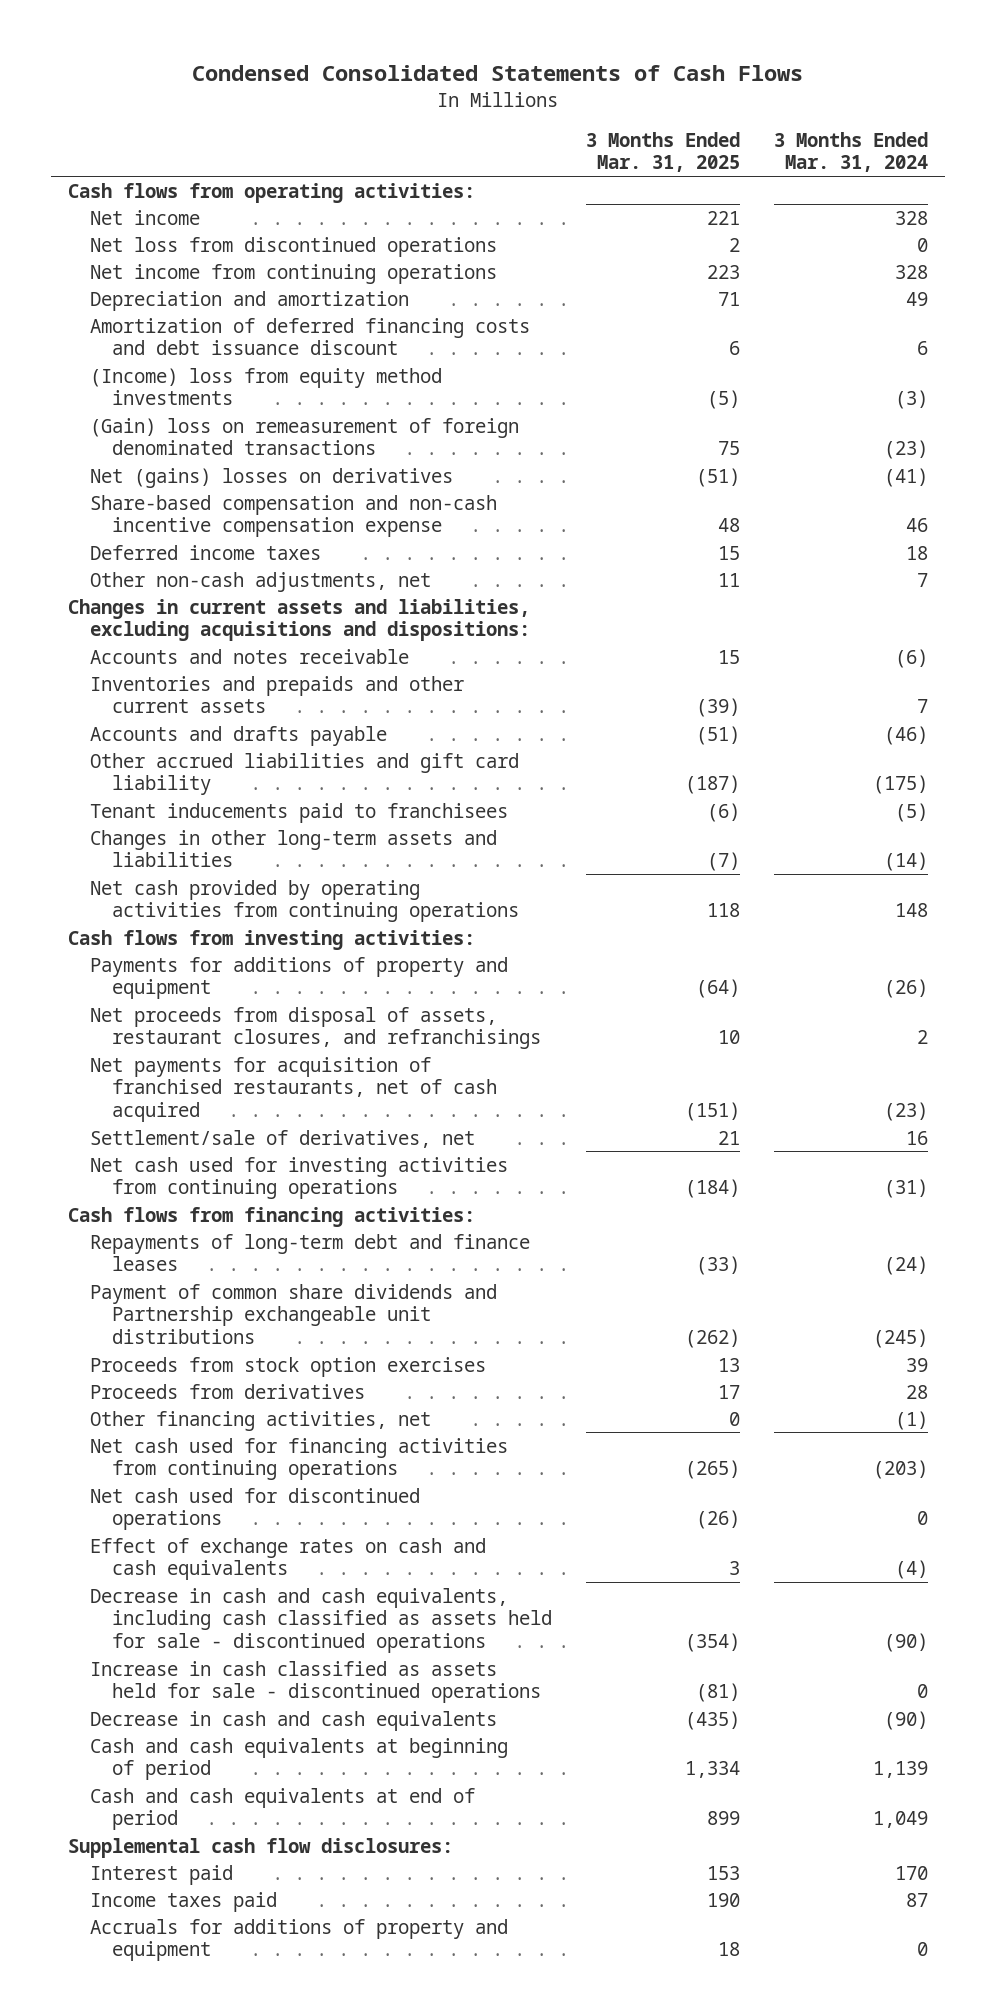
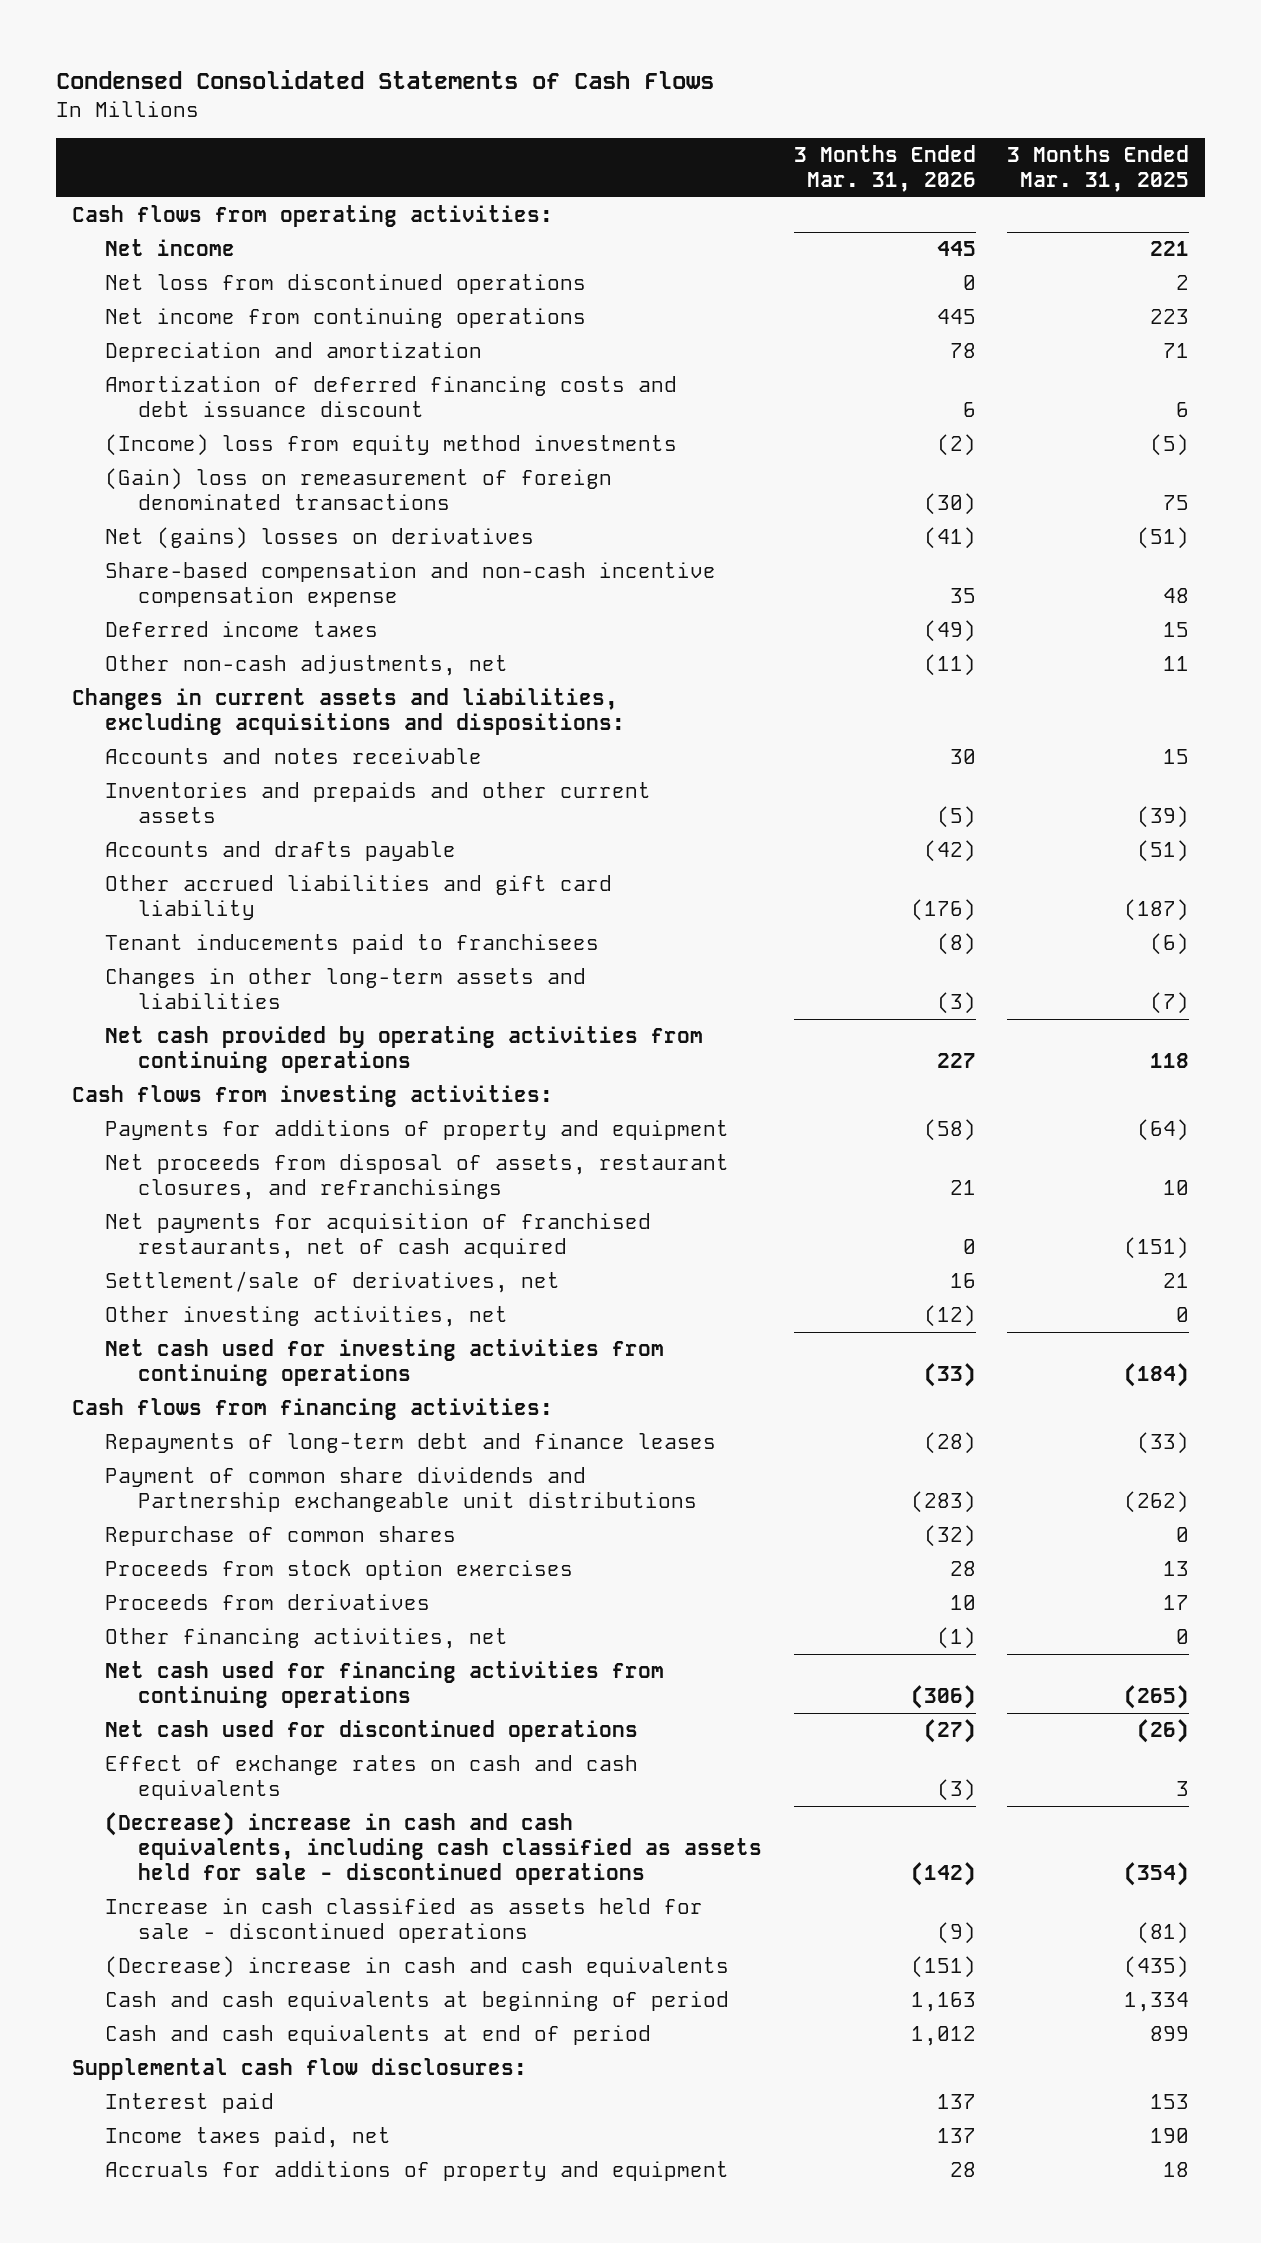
[773,131,928,173] 3 Months Ended Mar. 31, 2024 -> none
none -> [793,145,976,193] 3 Months Ended Mar. 31, 2026
none -> [104,1306,508,1328] Other investing activities, net
none -> [104,1526,456,1547] Repurchase of common shares
[90,1587,552,1654] Decrease in cash and cash equivalents, including cash classified as assets held for sale - discontinued operations -> [104,1812,762,1886] (Decrease) increase in cash and cash equivalents, including cash classified as assets held for sale - discontinued operations
[90,1710,498,1731] Decrease in cash and cash equivalents -> [104,1956,729,1979] (Decrease) increase in cash and cash equivalents
[90,1891,278,1912] Income taxes paid -> [104,2127,391,2149] Income taxes paid, net

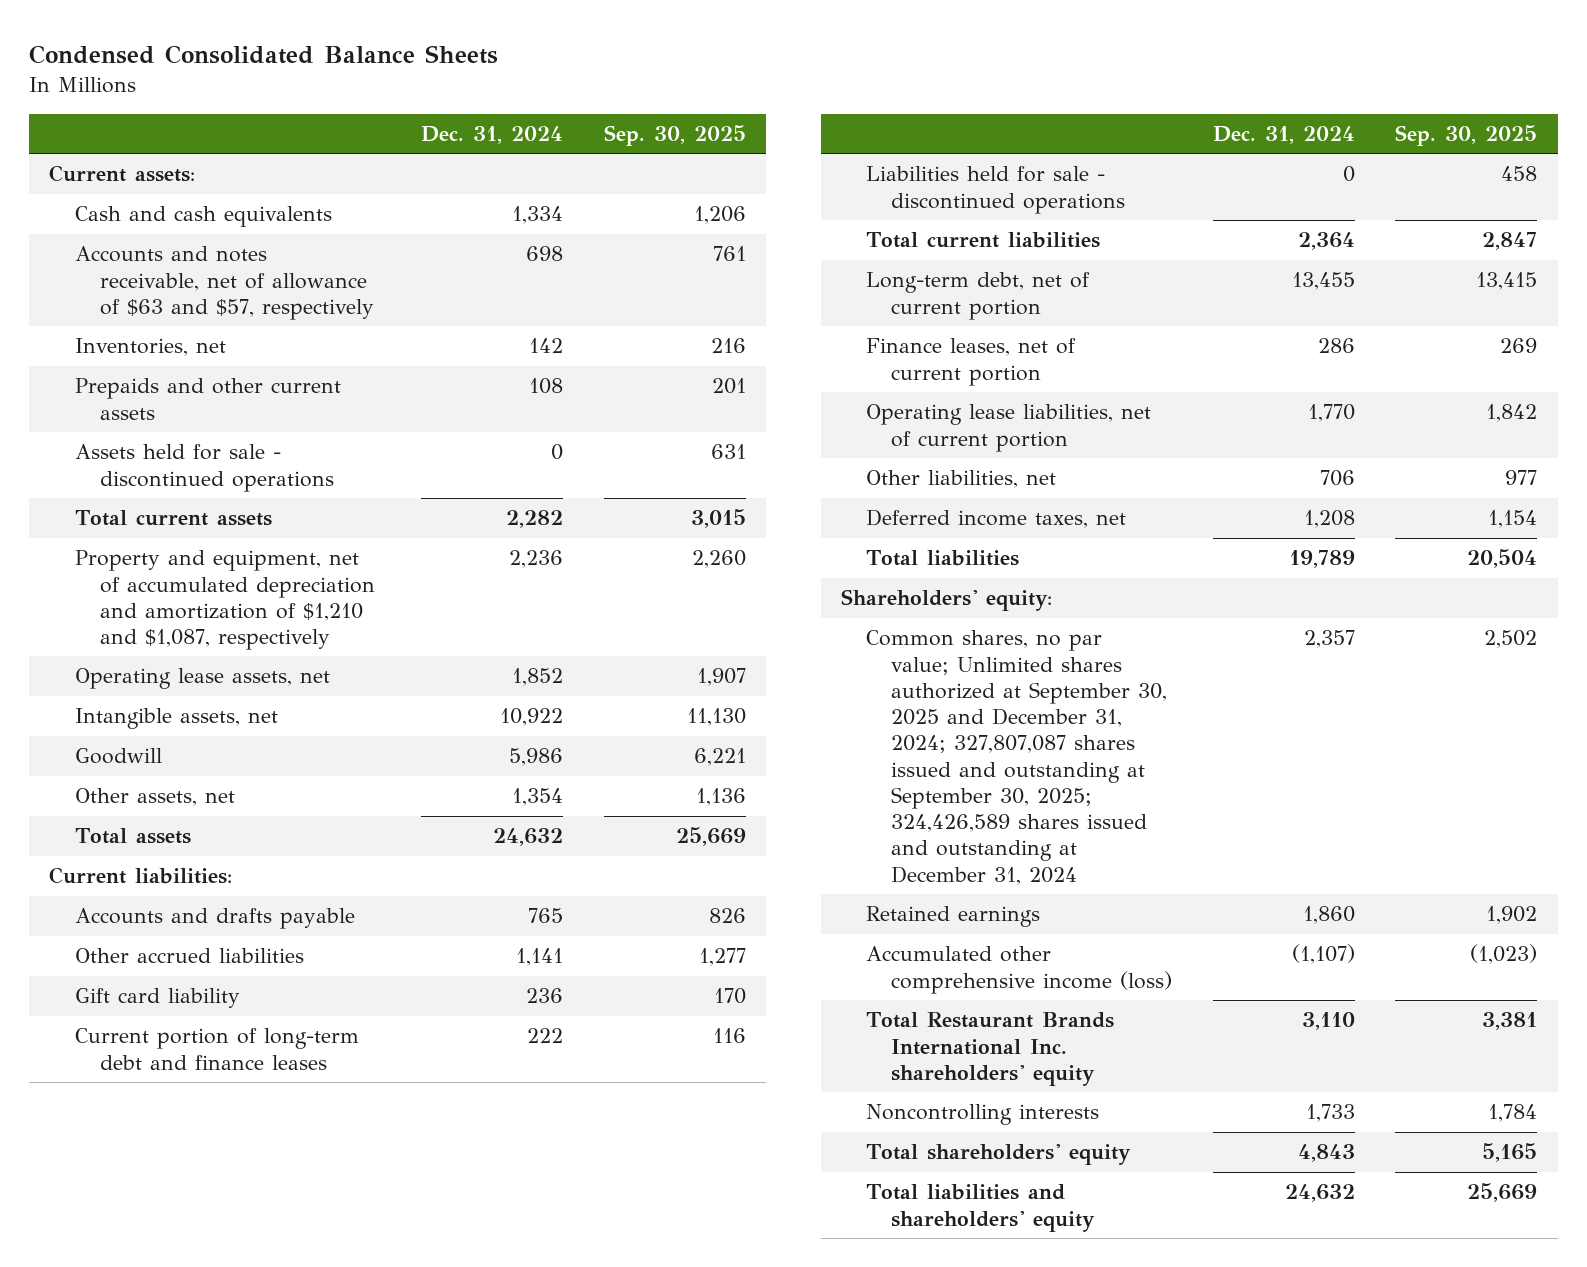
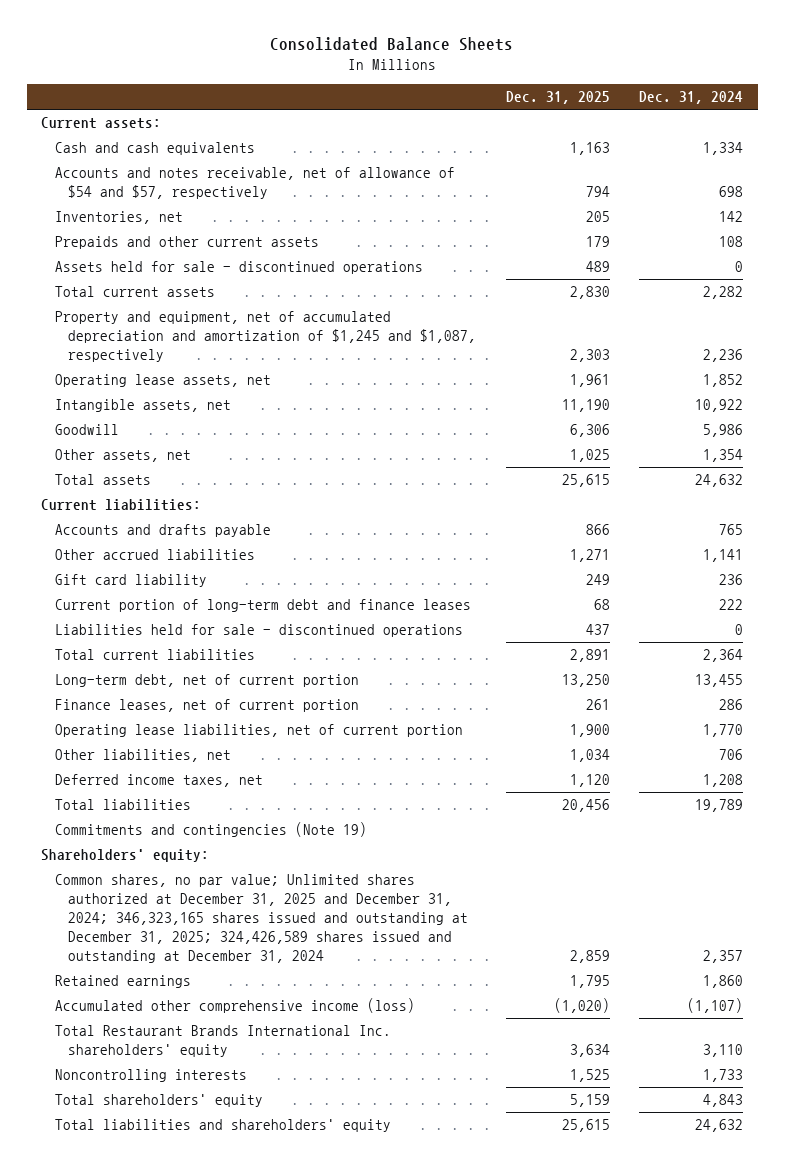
[29,44,499,64] Condensed Consolidated Balance Sheets -> [270,37,514,52] Consolidated Balance Sheets
[604,124,747,146] Sep. 30, 2025 -> none
none -> [505,91,610,105] Dec. 31, 2025
[74,246,374,320] Accounts and notes receivable, net of allowance of $63 and $57, respectively -> [54,167,455,200] Accounts and notes receivable, net of allowance of $54 and $57, respectively
[74,550,375,651] Property and equipment, net of accumulated depreciation and amortization of $1,210 and $1,087, respectively -> [54,311,477,363] Property and equipment, net of accumulated depreciation and amortization of $1,245 and $1,087, respectively
none -> [54,822,367,838] Commitments and contingencies (Note 19)
[866,630,1168,885] Common shares, no par value; Unlimited shares authorized at September 30, 2025 and December 31, 2024; 327,807,087 shares issued and outstanding at September 30, 2025; 324,426,589 shares issued and outstanding at December 31, 2024 -> [54,874,469,964] Common shares, no par value; Unlimited shares authorized at December 31, 2025 and December 31, 2024; 346,323,165 shares issued and outstanding at December 31, 2025; 324,426,589 shares issued and outstanding at December 31, 2024

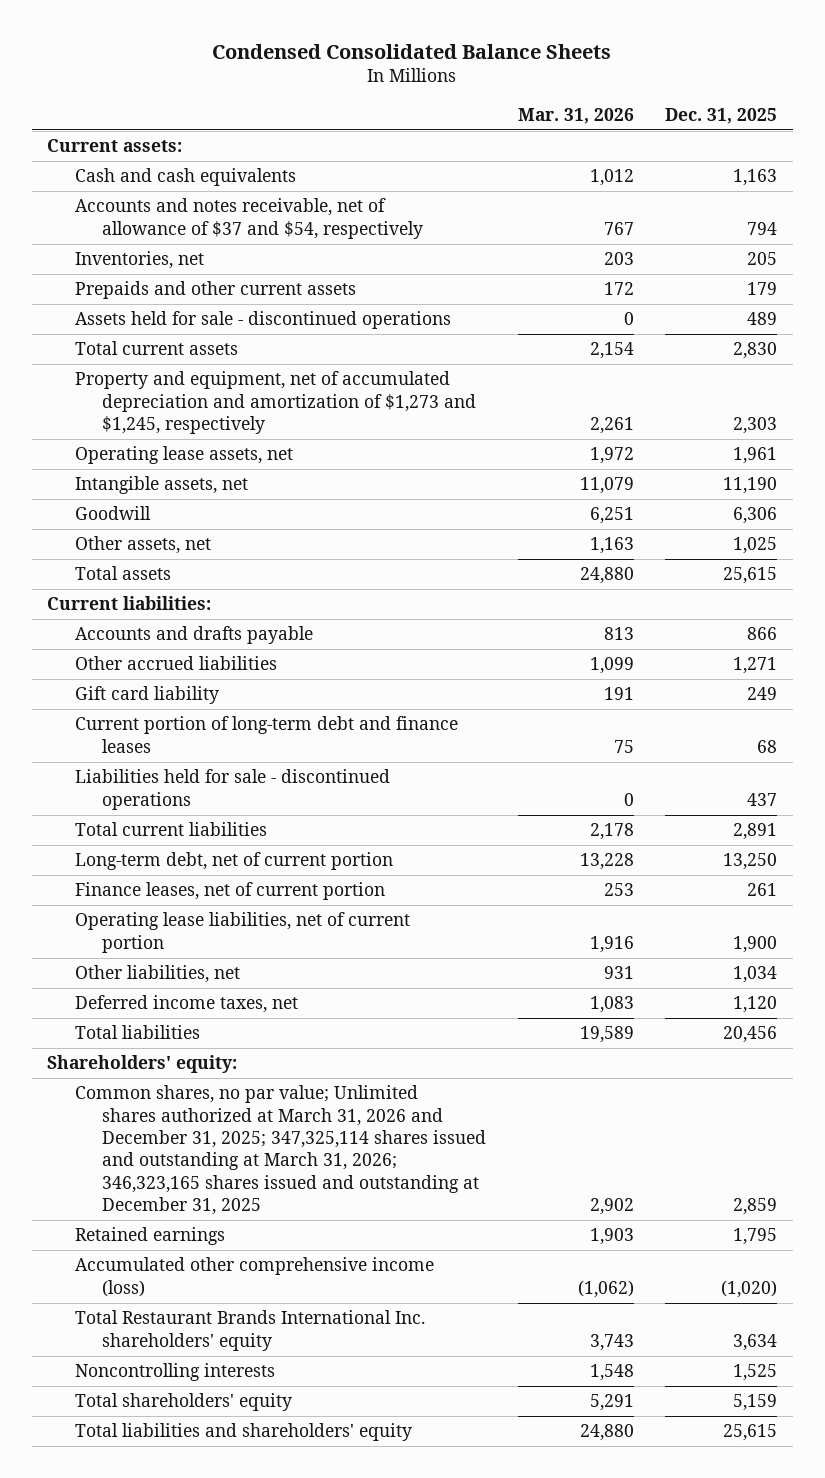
[270,37,514,52] Consolidated Balance Sheets -> [212,43,612,59] Condensed Consolidated Balance Sheets
[639,91,744,105] Dec. 31, 2024 -> none
none -> [517,107,634,124] Mar. 31, 2026
[54,167,455,200] Accounts and notes receivable, net of allowance of $54 and $57, respectively -> [74,198,424,239] Accounts and notes receivable, net of allowance of $37 and $54, respectively
[54,311,477,363] Property and equipment, net of accumulated depreciation and amortization of $1,245 and $1,087, respectively -> [74,371,477,435] Property and equipment, net of accumulated depreciation and amortization of $1,273 and $1,245, respectively
[54,822,367,838] Commitments and contingencies (Note 19) -> none
[54,874,469,964] Common shares, no par value; Unlimited shares authorized at December 31, 2025 and December 31, 2024; 346,323,165 shares issued and outstanding at December 31, 2025; 324,426,589 shares issued and outstanding at December 31, 2024 -> [74,1085,487,1216] Common shares, no par value; Unlimited shares authorized at March 31, 2026 and December 31, 2025; 347,325,114 shares issued and outstanding at March 31, 2026; 346,323,165 shares issued and outstanding at December 31, 2025

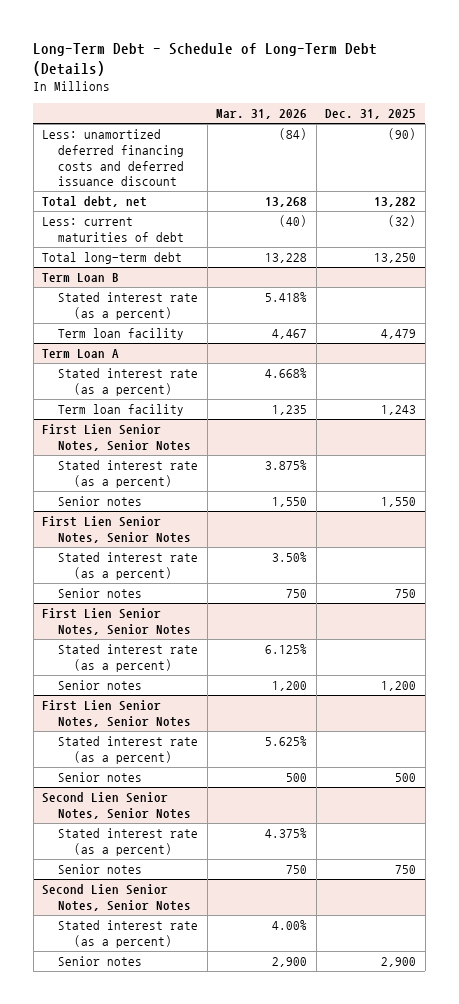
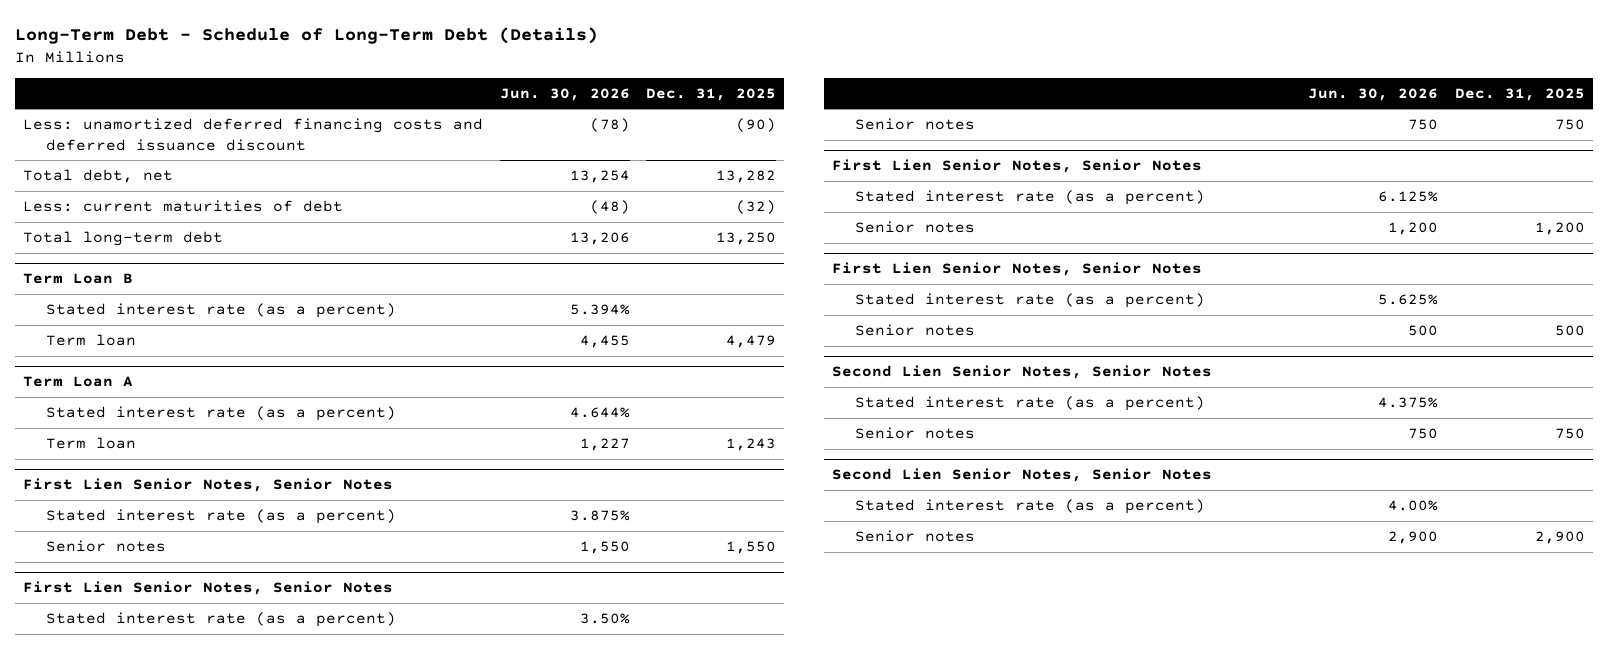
[216,109,308,120] Mar. 31, 2026 -> none
none -> [499,87,630,101] Jun. 30, 2026
[58,328,185,341] Term loan facility -> [46,334,137,347] Term loan
[58,404,185,417] Term loan facility -> [46,437,137,450] Term loan

